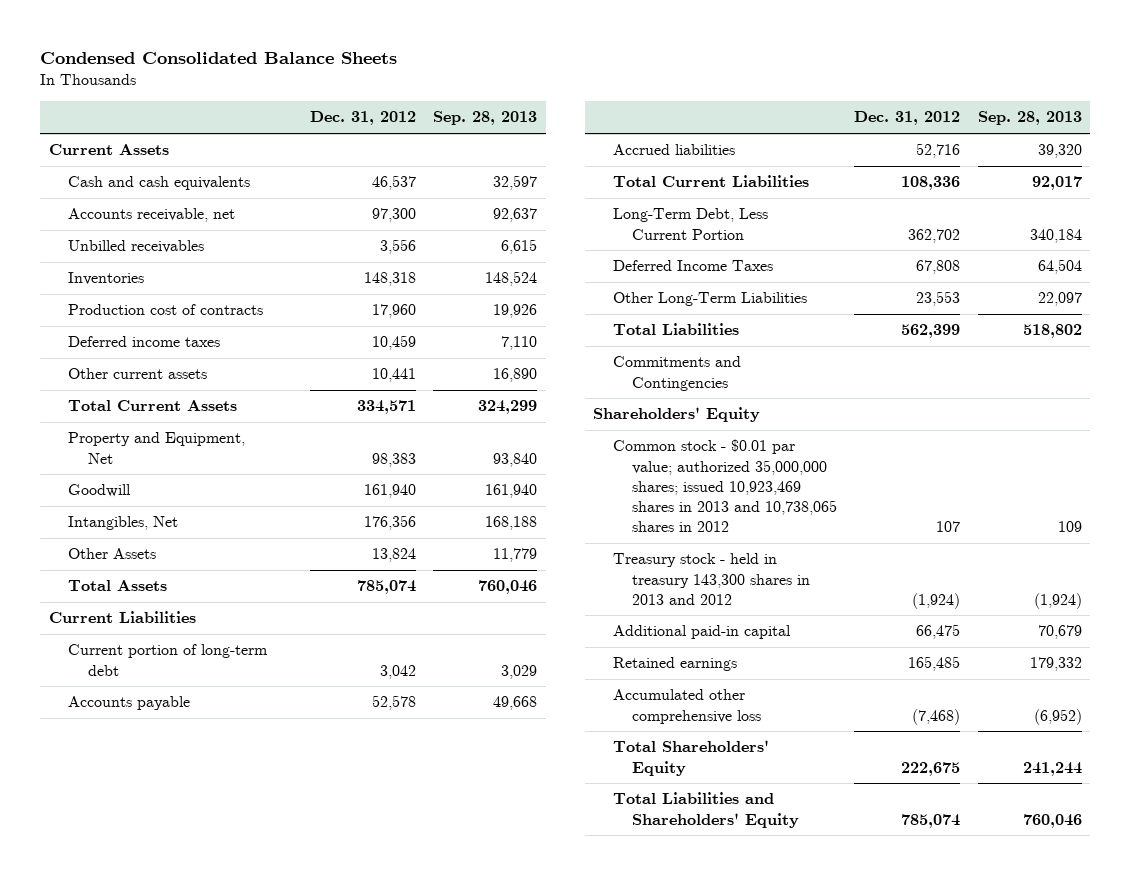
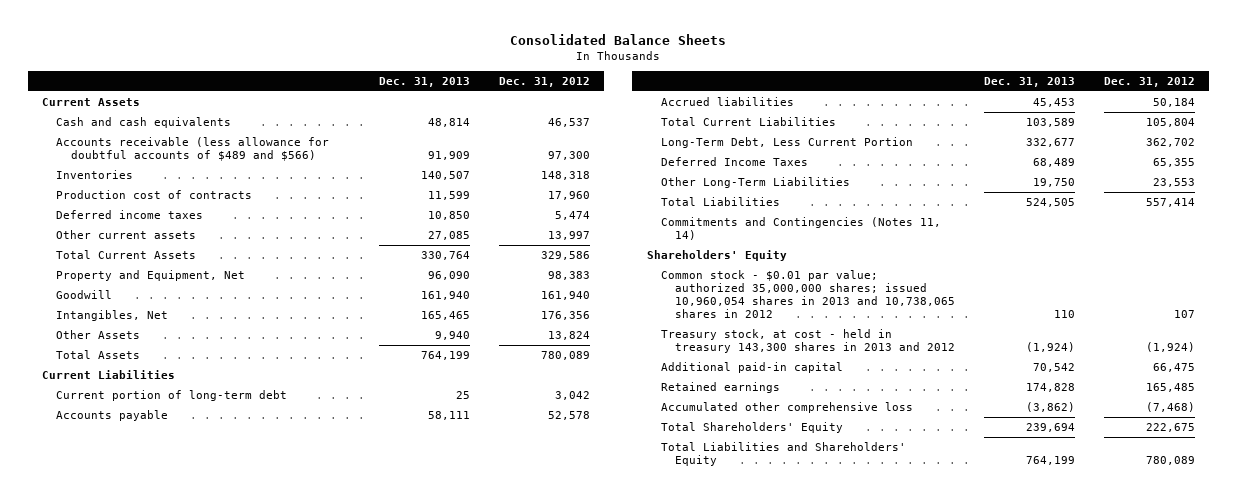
[40,52,398,65] Condensed Consolidated Balance Sheets -> [510,33,727,45] Consolidated Balance Sheets
[433,111,538,126] Sep. 28, 2013 -> none
none -> [379,76,471,87] Dec. 31, 2013
[68,240,205,254] Unbilled receivables -> none
[68,208,236,223] Accounts receivable, net -> [56,136,330,161] Accounts receivable (less allowance for doubtful accounts of $489 and $566)
[372,335,417,351] 10,459 -> [555,210,591,220] 5,474
[372,368,417,383] 10,441 -> [548,230,591,240] 13,997
[357,400,417,415] 334,571 -> [541,250,591,260] 329,586
[357,580,417,595] 785,074 -> [541,350,591,360] 780,089
[916,143,961,159] 52,716 -> [1152,97,1195,107] 50,184
[901,176,961,191] 108,336 -> [1145,117,1195,127] 105,804
[916,260,961,275] 67,808 -> [1152,157,1195,167] 65,355
[901,324,961,339] 562,399 -> [1145,197,1195,207] 557,414
[612,356,741,391] Commitments and Contingencies -> [660,216,941,240] Commitments and Contingencies (Notes 11, 14)
[612,439,838,533] Common stock - $0.01 par value; authorized 35,000,000 shares; issued 10,923,469 shares in 2013 and 10,738,065 shares in 2012 -> [660,269,956,319] Common stock - $0.01 par value; authorized 35,000,000 shares; issued 10,960,054 shares in 2013 and 10,738,065 shares in 2012
[612,553,811,605] Treasury stock - held in treasury 143,300 shares in 2013 and 2012 -> [660,328,956,353] Treasury stock, at cost - held in treasury 143,300 shares in 2013 and 2012
[901,813,961,828] 785,074 -> [1145,455,1195,465] 780,089

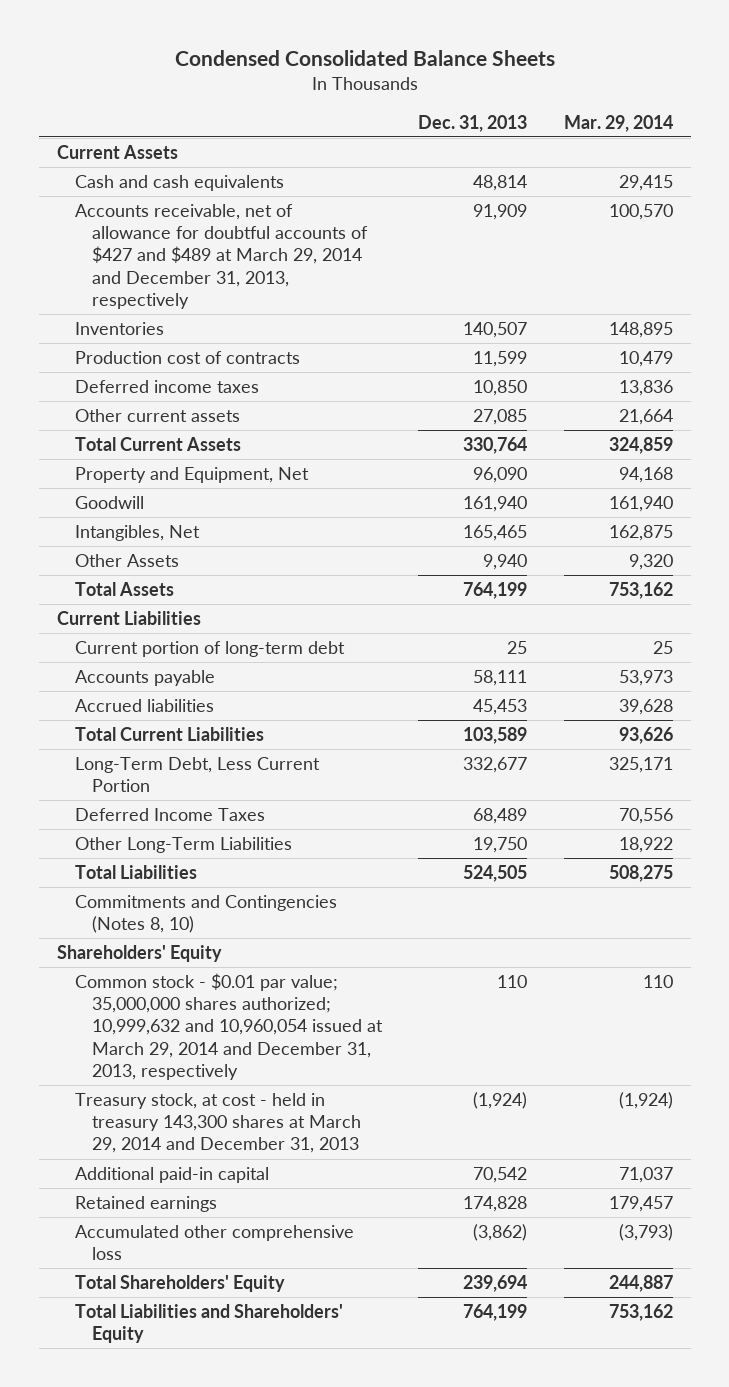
[510,33,727,45] Consolidated Balance Sheets -> [174,50,555,67] Condensed Consolidated Balance Sheets
[499,76,591,87] Dec. 31, 2012 -> none
none -> [563,114,673,132] Mar. 29, 2014
[56,136,330,161] Accounts receivable (less allowance for doubtful accounts of $489 and $566) -> [74,204,369,309] Accounts receivable, net of allowance for doubtful accounts of $427 and $489 at March 29, 2014 and December 31, 2013, respectively
[660,216,941,240] Commitments and Contingencies (Notes 11, 14) -> [74,895,337,934] Commitments and Contingencies (Notes 8, 10)
[660,269,956,319] Common stock - $0.01 par value; authorized 35,000,000 shares; issued 10,960,054 shares in 2013 and 10,738,065 shares in 2012 -> [74,973,384,1080] Common stock - $0.01 par value; 35,000,000 shares authorized; 10,999,632 and 10,960,054 issued at March 29, 2014 and December 31, 2013, respectively
[660,328,956,353] Treasury stock, at cost - held in treasury 143,300 shares in 2013 and 2012 -> [74,1093,362,1154] Treasury stock, at cost - held in treasury 143,300 shares at March 29, 2014 and December 31, 2013

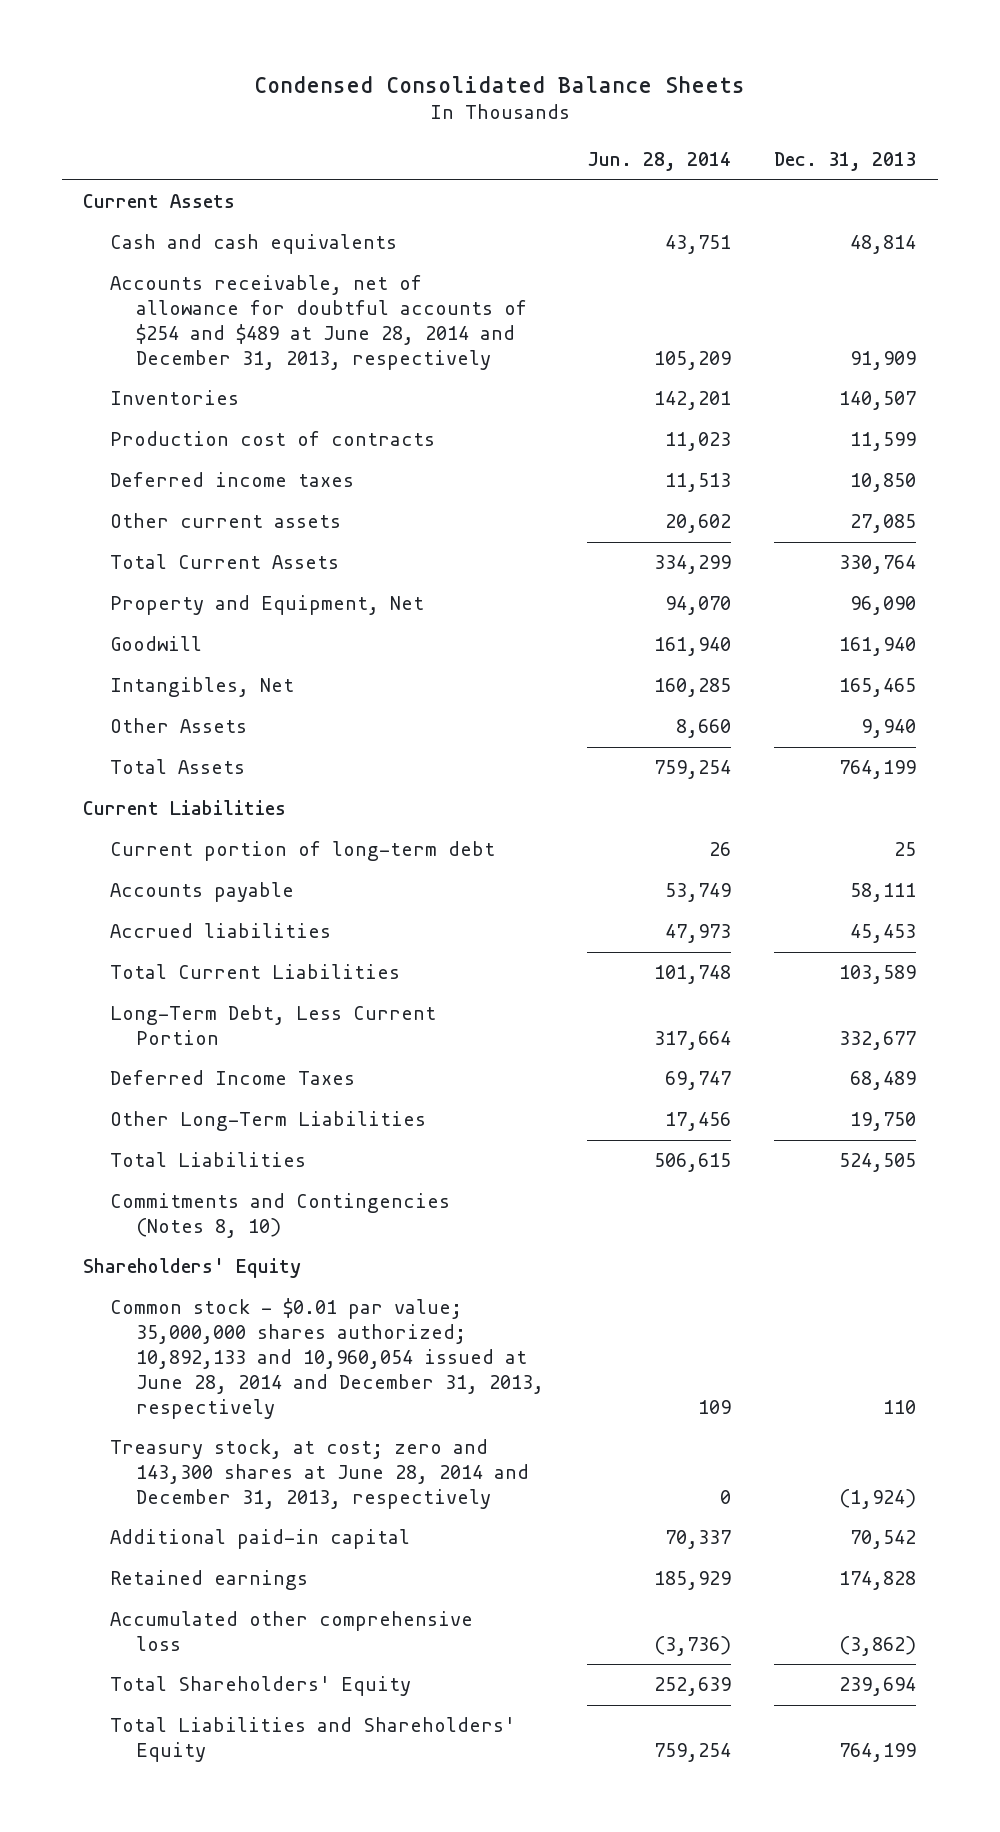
[563,114,673,132] Mar. 29, 2014 -> none
none -> [587,152,732,172] Jun. 28, 2014
[74,204,369,309] Accounts receivable, net of allowance for doubtful accounts of $427 and $489 at March 29, 2014 and December 31, 2013, respectively -> [109,275,528,370] Accounts receivable, net of allowance for doubtful accounts of $254 and $489 at June 28, 2014 and December 31, 2013, respectively
[74,973,384,1080] Common stock - $0.01 par value; 35,000,000 shares authorized; 10,999,632 and 10,960,054 issued at March 29, 2014 and December 31, 2013, respectively -> [109,1298,545,1419] Common stock - $0.01 par value; 35,000,000 shares authorized; 10,892,133 and 10,960,054 issued at June 28, 2014 and December 31, 2013, respectively
[74,1093,362,1154] Treasury stock, at cost - held in treasury 143,300 shares at March 29, 2014 and December 31, 2013 -> [109,1439,530,1509] Treasury stock, at cost; zero and 143,300 shares at June 28, 2014 and December 31, 2013, respectively

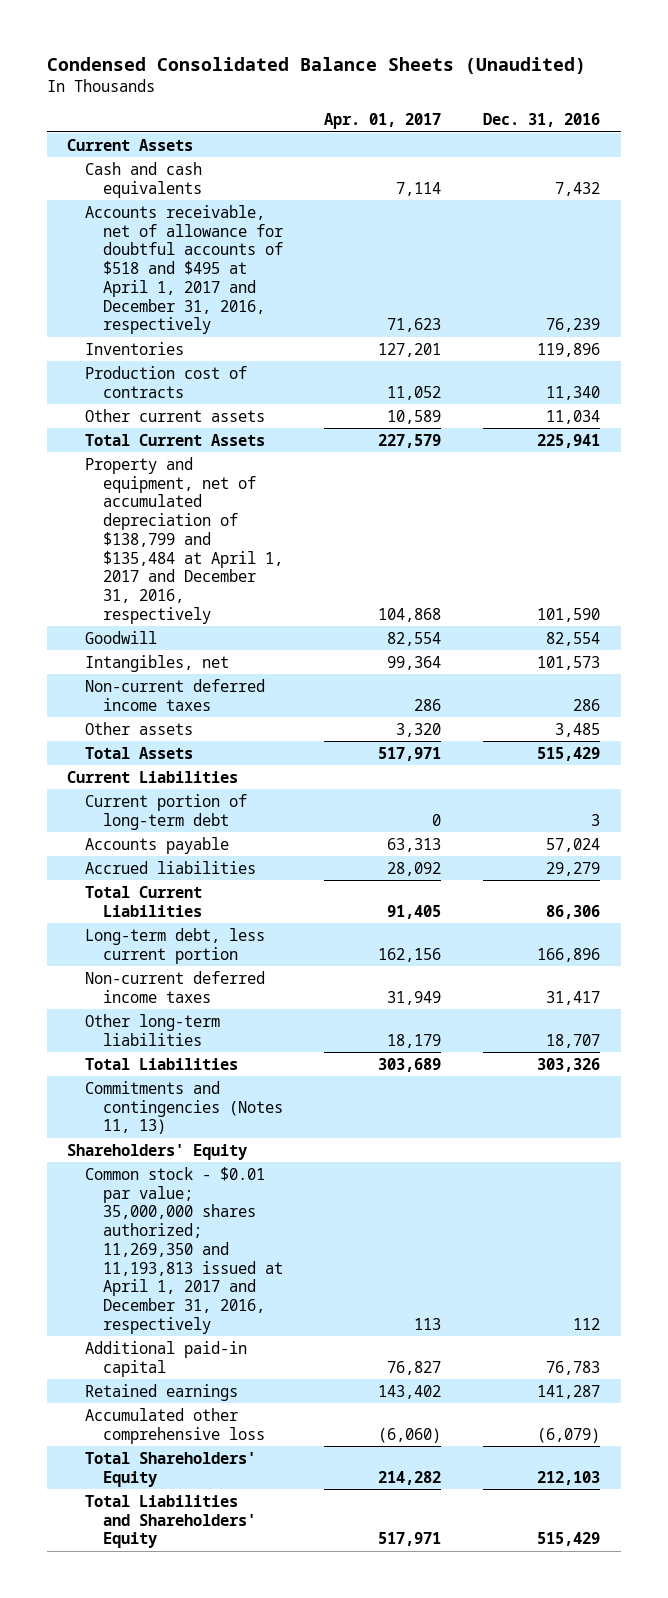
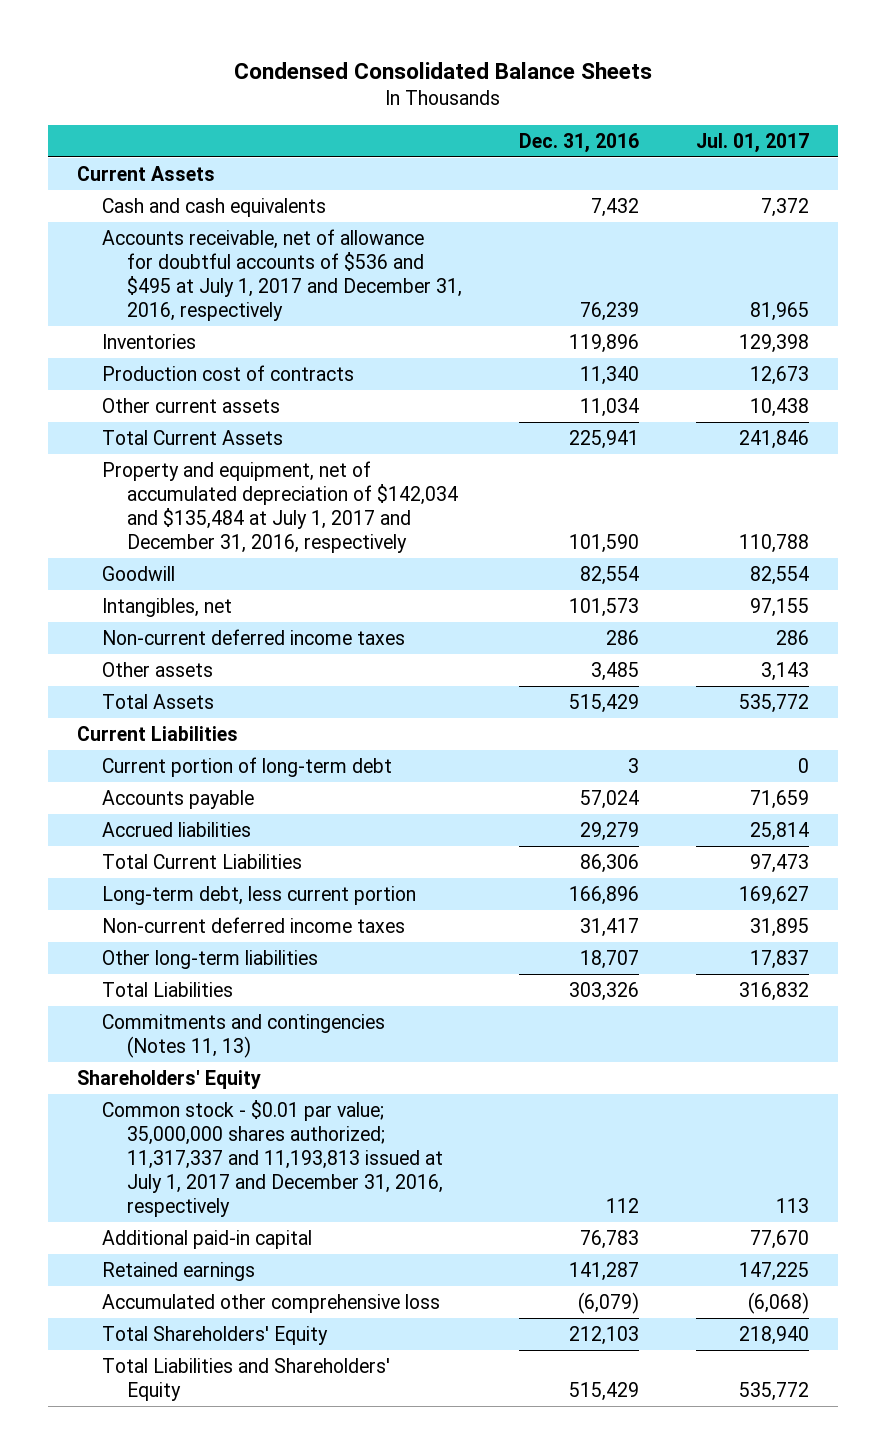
[46,56,586,74] Condensed Consolidated Balance Sheets (Unaudited) -> [234,61,653,79] Condensed Consolidated Balance Sheets
[324,113,442,130] Apr. 01, 2017 -> none
none -> [696,132,810,153] Jul. 01, 2017
[85,204,283,335] Accounts receivable, net of allowance for doubtful accounts of $518 and $495 at April 1, 2017 and December 31, 2016, respectively -> [101,228,462,322] Accounts receivable, net of allowance for doubtful accounts of $536 and $495 at July 1, 2017 and December 31, 2016, respectively
[85,456,283,625] Property and equipment, net of accumulated depreciation of $138,799 and $135,484 at April 1, 2017 and December 31, 2016, respectively -> [101,460,458,554] Property and equipment, net of accumulated depreciation of $142,034 and $135,484 at July 1, 2017 and December 31, 2016, respectively
[85,1166,283,1335] Common stock - $0.01 par value; 35,000,000 shares authorized; 11,269,350 and 11,193,813 issued at April 1, 2017 and December 31, 2016, respectively -> [101,1099,443,1218] Common stock - $0.01 par value; 35,000,000 shares authorized; 11,317,337 and 11,193,813 issued at July 1, 2017 and December 31, 2016, respectively

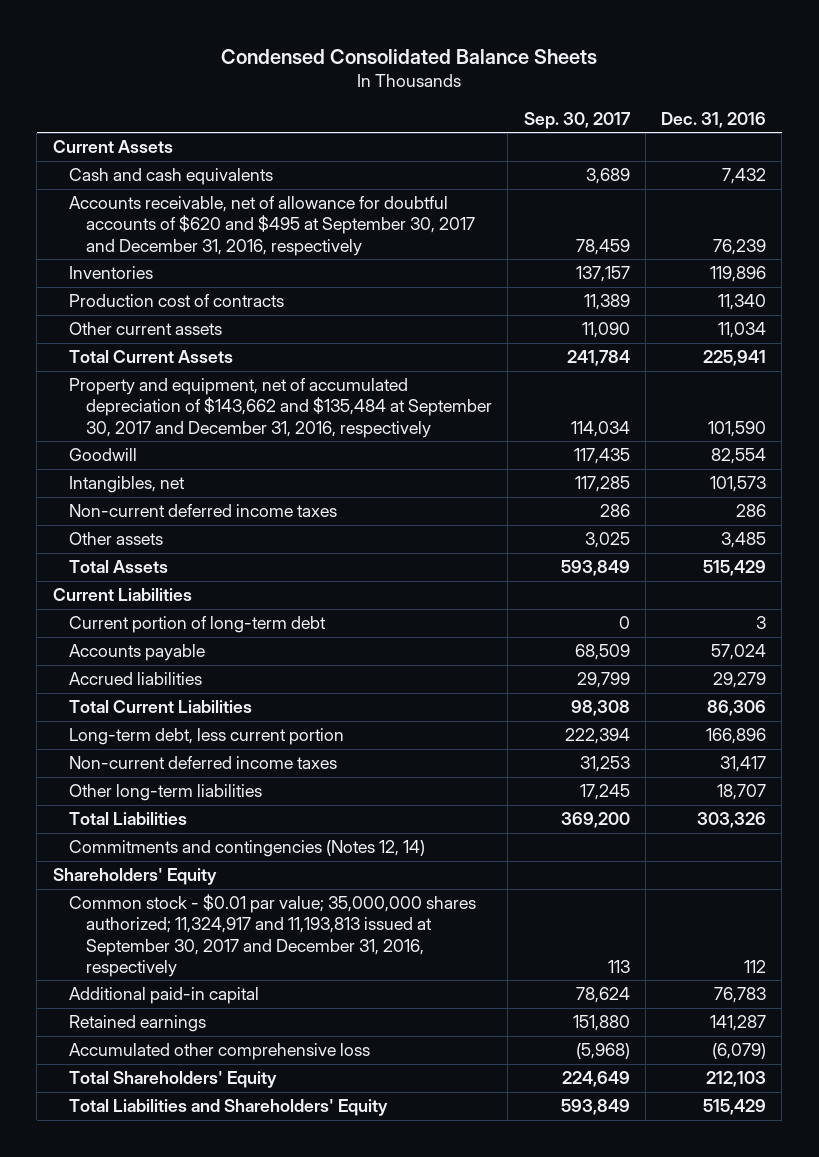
[696,132,810,153] Jul. 01, 2017 -> none
none -> [523,111,631,129] Sep. 30, 2017
[101,228,462,322] Accounts receivable, net of allowance for doubtful accounts of $536 and $495 at July 1, 2017 and December 31, 2016, respectively -> [69,196,476,256] Accounts receivable, net of allowance for doubtful accounts of $620 and $495 at September 30, 2017 and December 31, 2016, respectively
[101,460,458,554] Property and equipment, net of accumulated depreciation of $142,034 and $135,484 at July 1, 2017 and December 31, 2016, respectively -> [69,378,493,438] Property and equipment, net of accumulated depreciation of $143,662 and $135,484 at September 30, 2017 and December 31, 2016, respectively
[101,1013,385,1059] Commitments and contingencies (Notes 11, 13) -> [69,840,426,858] Commitments and contingencies (Notes 12, 14)
[101,1099,443,1218] Common stock - $0.01 par value; 35,000,000 shares authorized; 11,317,337 and 11,193,813 issued at July 1, 2017 and December 31, 2016, respectively -> [69,894,477,977] Common stock - $0.01 par value; 35,000,000 shares authorized; 11,324,917 and 11,193,813 issued at September 30, 2017 and December 31, 2016, respectively

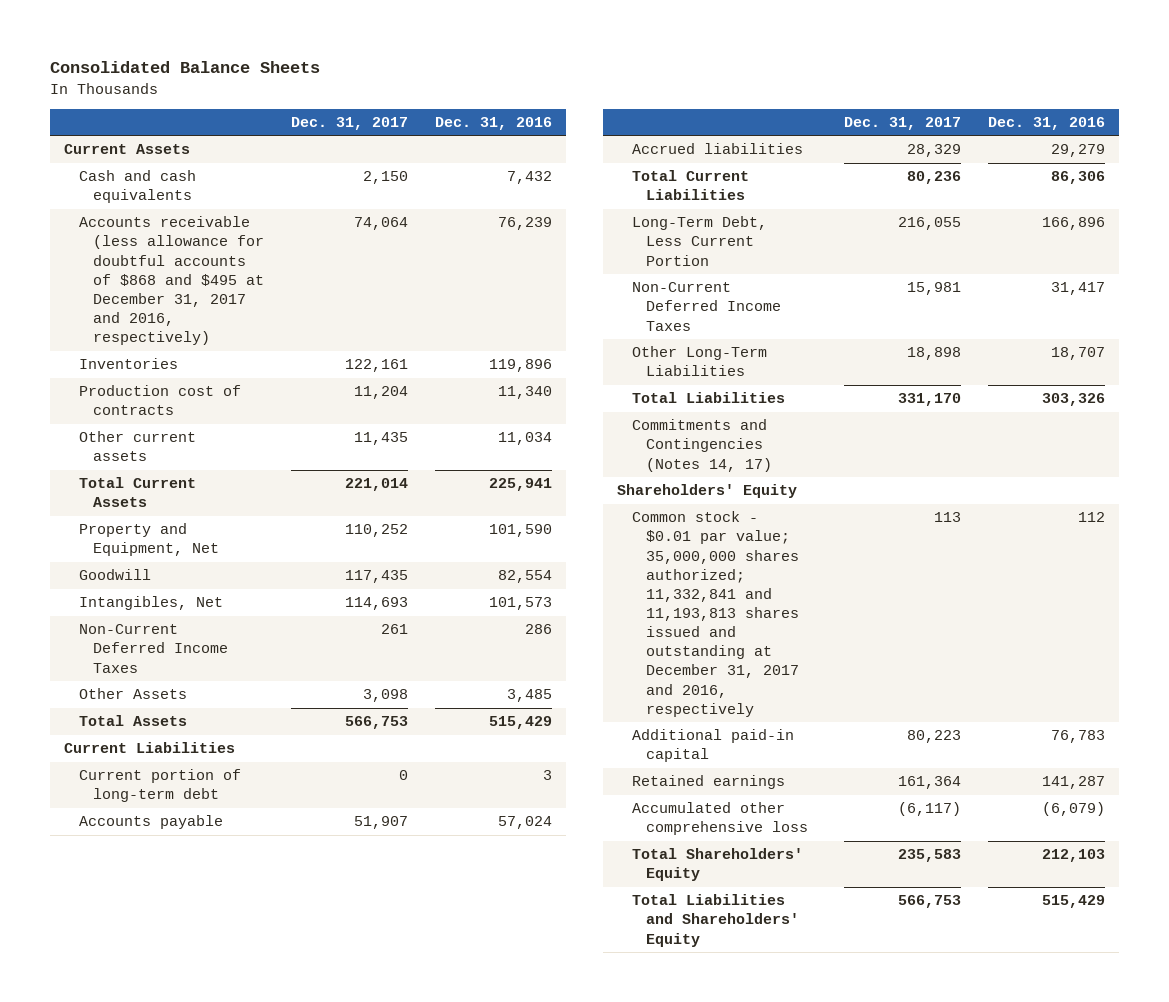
[221,48,598,64] Condensed Consolidated Balance Sheets -> [50,61,321,74] Consolidated Balance Sheets
[523,111,631,129] Sep. 30, 2017 -> none
none -> [291,116,409,130] Dec. 31, 2017
[69,196,476,256] Accounts receivable, net of allowance for doubtful accounts of $620 and $495 at September 30, 2017 and December 31, 2016, respectively -> [78,216,265,346] Accounts receivable (less allowance for doubtful accounts of $868 and $495 at December 31, 2017 and 2016, respectively)
[69,378,493,438] Property and equipment, net of accumulated depreciation of $143,662 and $135,484 at September 30, 2017 and December 31, 2016, respectively -> [78,523,220,557] Property and Equipment, Net
[69,476,186,494] Intangibles, net -> [78,596,223,611] Intangibles, Net
[69,504,338,518] Non-current deferred income taxes -> [78,624,229,673] Non-Current Deferred Income Taxes
[69,532,164,546] Other assets -> [78,688,187,700] Other Assets
[69,728,345,746] Long-term debt, less current portion -> [631,216,767,266] Long-Term Debt, Less Current Portion
[69,756,338,770] Non-current deferred income taxes -> [631,282,782,331] Non-Current Deferred Income Taxes
[69,784,263,802] Other long-term liabilities -> [631,346,767,377] Other Long-Term Liabilities
[69,840,426,858] Commitments and contingencies (Notes 12, 14) -> [631,419,773,472] Commitments and Contingencies (Notes 14, 17)
[69,894,477,977] Common stock - $0.01 par value; 35,000,000 shares authorized; 11,324,917 and 11,193,813 issued at September 30, 2017 and December 31, 2016, respectively -> [631,511,800,717] Common stock - $0.01 par value; 35,000,000 shares authorized; 11,332,841 and 11,193,813 shares issued and outstanding at December 31, 2017 and 2016, respectively

